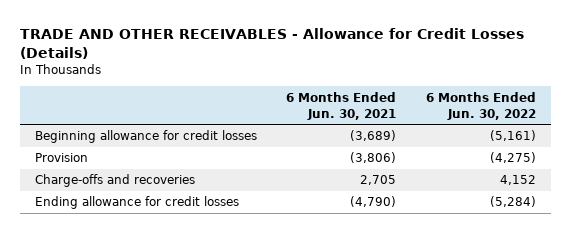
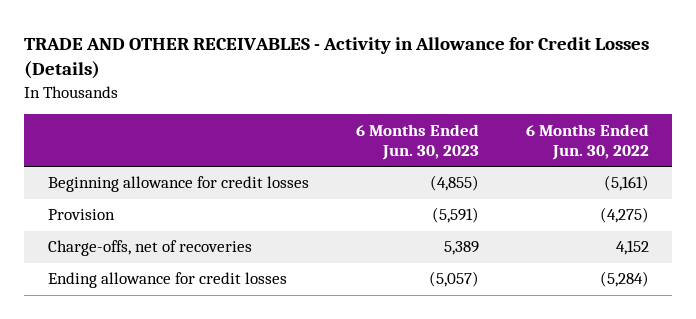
[20,28,525,59] TRADE AND OTHER RECEIVABLES - Allowance for Credit Losses (Details) -> [24,36,650,80] TRADE AND OTHER RECEIVABLES - Activity in Allowance for Credit Losses (Details)
[286,91,397,120] 6 Months Ended Jun. 30, 2021 -> none
none -> [355,123,479,161] 6 Months Ended Jun. 30, 2023
[34,174,195,188] Charge-offs and recoveries -> [47,240,252,257] Charge-offs, net of recoveries

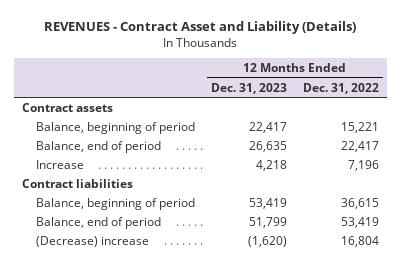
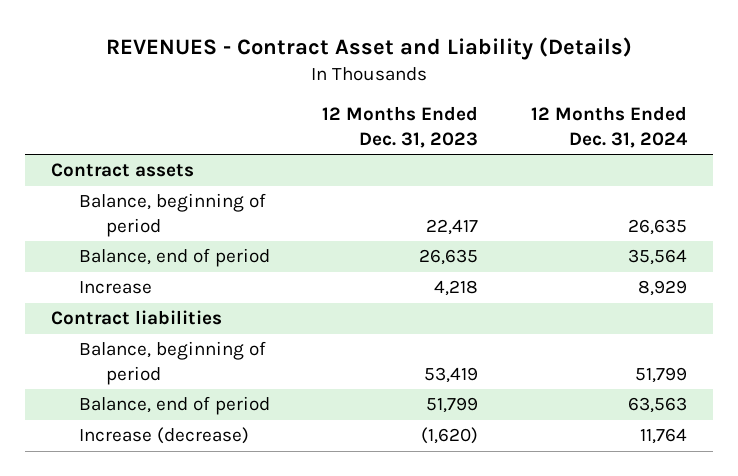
[303,82,380,94] Dec. 31, 2022 -> none
none -> [530,106,688,148] 12 Months Ended Dec. 31, 2024
[35,235,149,247] (Decrease) increase -> [78,427,249,445] Increase (decrease)

